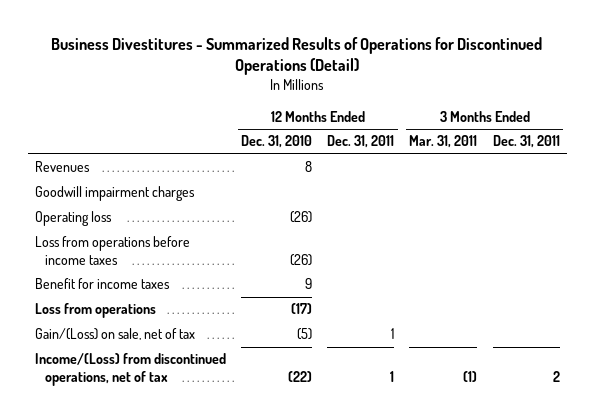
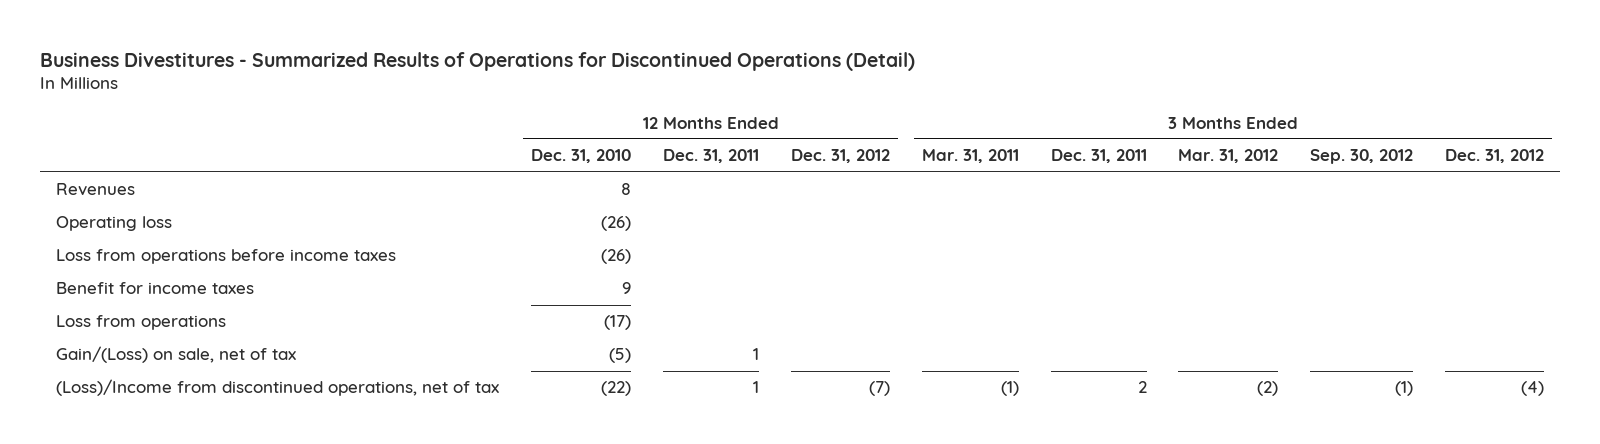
none -> [790,149,890,164] Dec. 31, 2012
none -> [1178,149,1279,164] Mar. 31, 2012
none -> [1310,149,1414,165] Sep. 30, 2012
none -> [1445,149,1545,164] Dec. 31, 2012
[35,186,196,202] Goodwill impairment charges -> none
[35,353,227,387] Income/(Loss) from discontinued operations, net of tax -> [56,379,500,397] (Loss)/Income from discontinued operations, net of tax

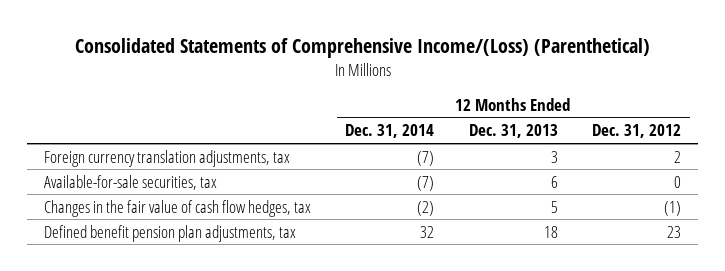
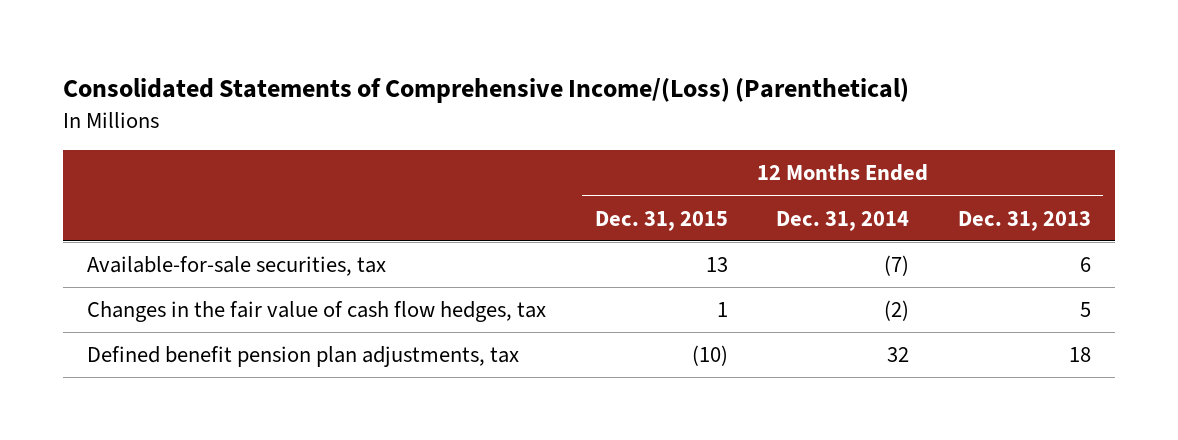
[592,124,682,139] Dec. 31, 2012 -> none
none -> [594,210,728,231] Dec. 31, 2015
[44,149,291,167] Foreign currency translation adjustments, tax -> none

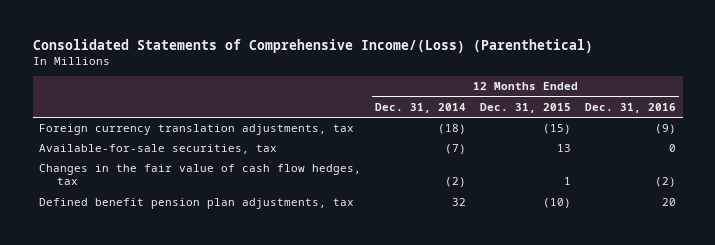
[957,210,1091,231] Dec. 31, 2013 -> none
none -> [584,102,676,113] Dec. 31, 2016
none -> [39,124,355,136] Foreign currency translation adjustments, tax

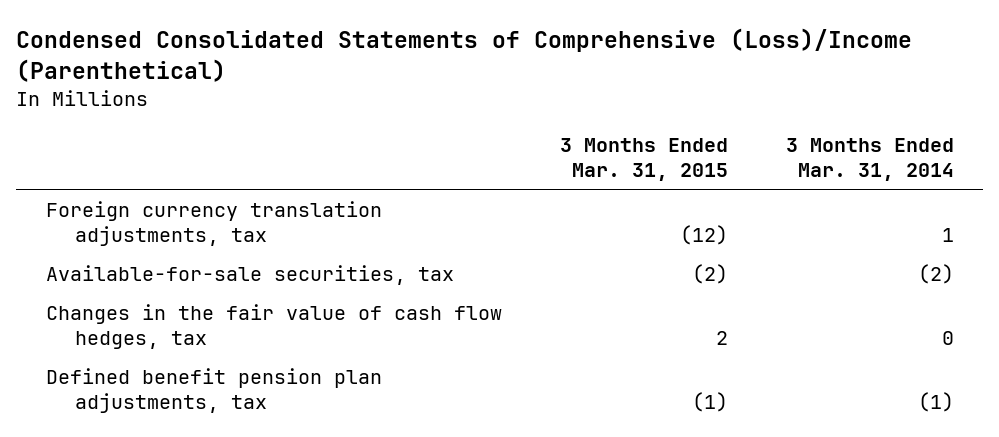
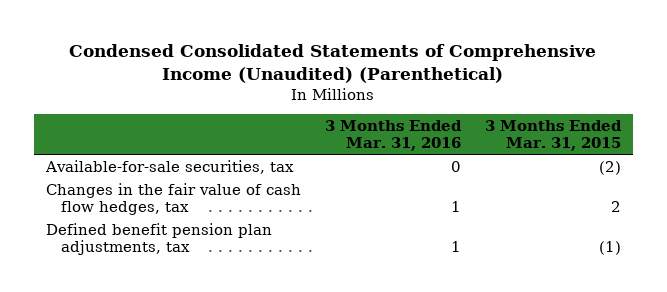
[16,27,913,82] Condensed Consolidated Statements of Comprehensive (Loss)/Income (Parenthetical) -> [69,43,597,83] Condensed Consolidated Statements of Comprehensive Income (Unaudited) (Parenthetical)
[785,138,954,182] 3 Months Ended Mar. 31, 2014 -> none
none -> [324,120,462,152] 3 Months Ended Mar. 31, 2016
[45,200,382,246] Foreign currency translation adjustments, tax -> none

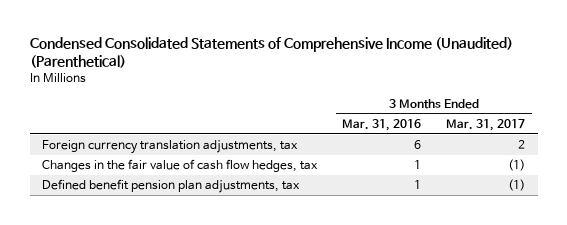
[484,120,622,152] 3 Months Ended Mar. 31, 2015 -> none
none -> [446,118,526,131] Mar. 31, 2017
[44,159,294,174] Available-for-sale securities, tax -> none
none -> [42,140,299,155] Foreign currency translation adjustments, tax

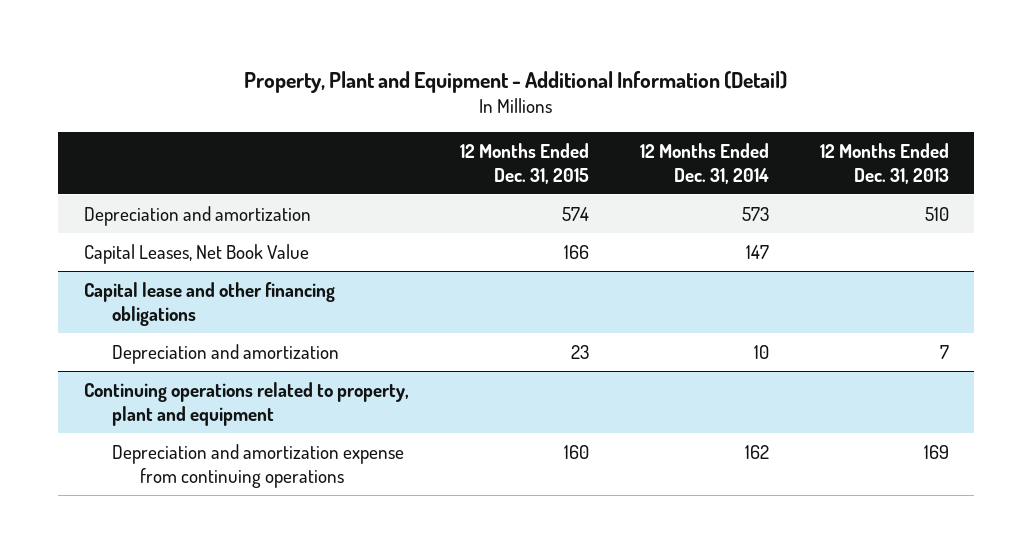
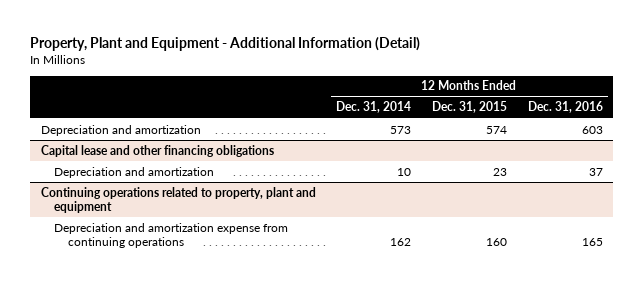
[819,142,949,184] 12 Months Ended Dec. 31, 2013 -> none
none -> [527,101,603,114] Dec. 31, 2016
[83,243,309,264] Capital Leases, Net Book Value -> none

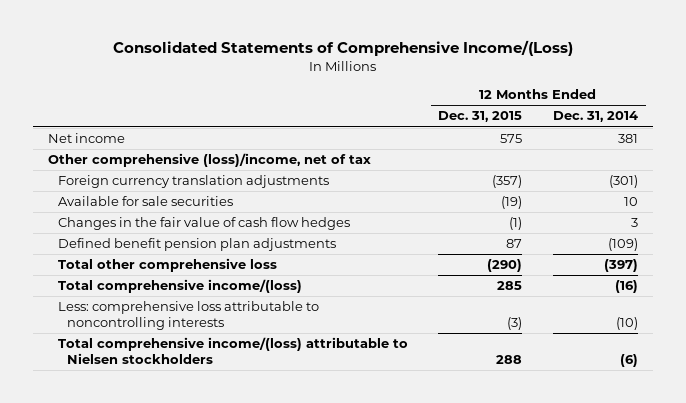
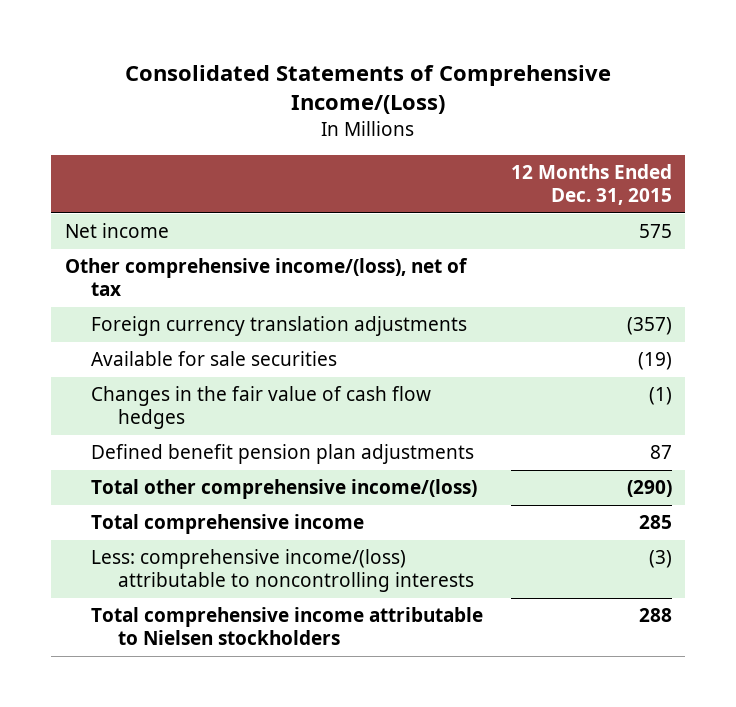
[552,111,638,123] Dec. 31, 2014 -> none
[48,153,372,168] Other comprehensive (loss)/income, net of tax -> [64,258,468,296] Other comprehensive income/(loss), net of tax
[57,258,277,273] Total other comprehensive loss -> [91,479,478,500] Total other comprehensive income/(loss)
[57,279,302,294] Total comprehensive income/(loss) -> [91,514,365,535] Total comprehensive income
[57,301,319,331] Less: comprehensive loss attributable to noncontrolling interests -> [91,549,474,592] Less: comprehensive income/(loss) attributable to noncontrolling interests
[57,337,408,365] Total comprehensive income/(loss) attributable to Nielsen stockholders -> [91,607,484,645] Total comprehensive income attributable to Nielsen stockholders

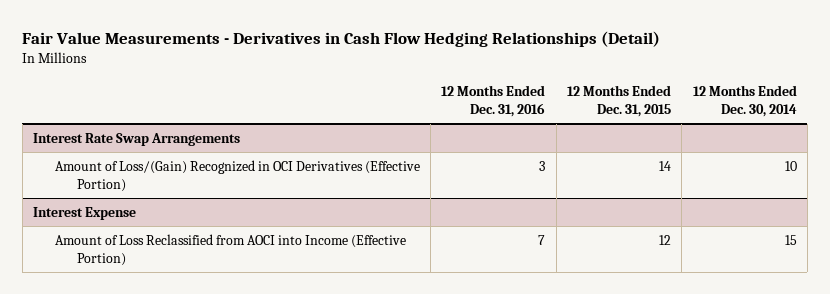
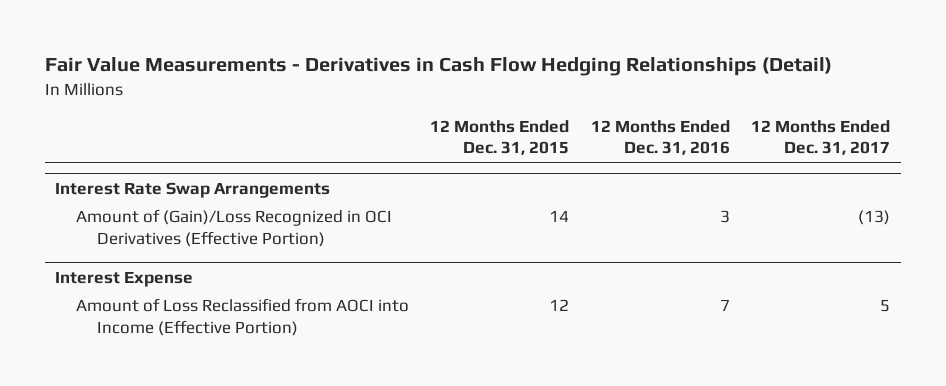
[692,84,797,118] 12 Months Ended Dec. 30, 2014 -> none
none -> [751,119,891,156] 12 Months Ended Dec. 31, 2017
[54,159,420,192] Amount of Loss/(Gain) Recognized in OCI Derivatives (Effective Portion) -> [75,208,392,247] Amount of (Gain)/Loss Recognized in OCI Derivatives (Effective Portion)

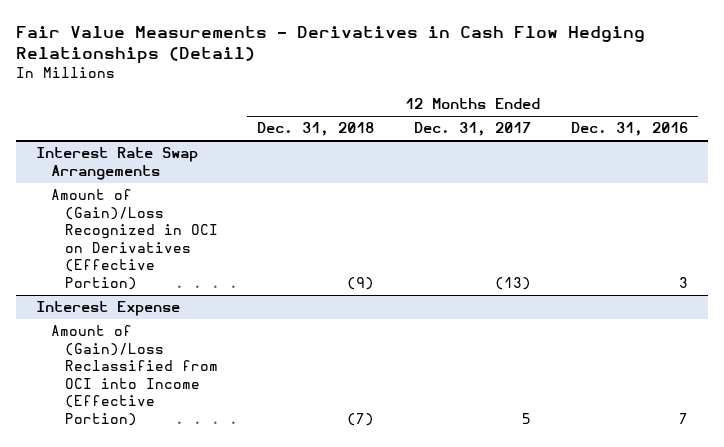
[430,119,570,156] 12 Months Ended Dec. 31, 2015 -> none
none -> [257,122,375,137] Dec. 31, 2018
[75,208,392,247] Amount of (Gain)/Loss Recognized in OCI Derivatives (Effective Portion) -> [50,189,218,290] Amount of (Gain)/Loss Recognized in OCI on Derivatives (Effective Portion)
[75,297,409,336] Amount of Loss Reclassified from AOCI into Income (Effective Portion) -> [50,325,218,426] Amount of (Gain)/Loss Reclassified from OCI into Income (Effective Portion)

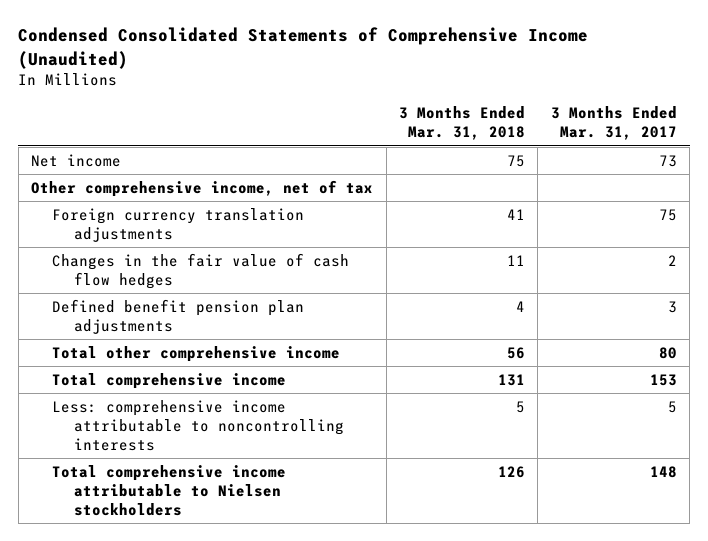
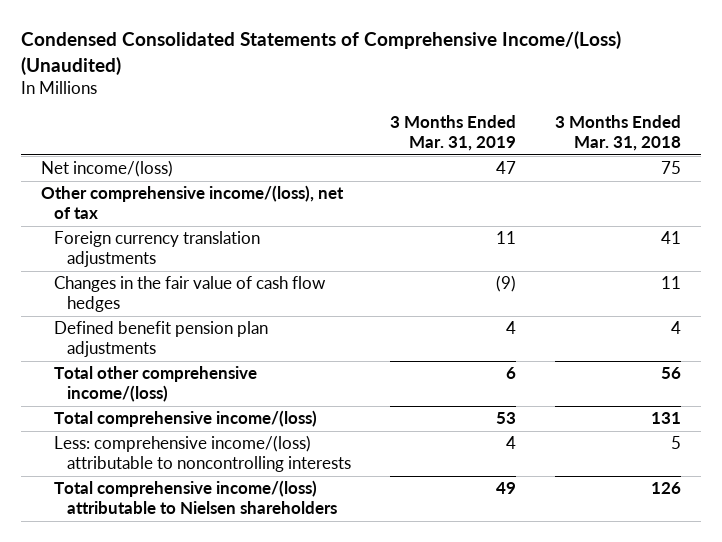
[18,27,589,69] Condensed Consolidated Statements of Comprehensive Income (Unaudited) -> [21,31,622,75] Condensed Consolidated Statements of Comprehensive Income/(Loss) (Unaudited)
[550,106,677,141] 3 Months Ended Mar. 31, 2017 -> none
none -> [390,115,517,152] 3 Months Ended Mar. 31, 2019
[31,153,122,167] Net income -> [40,160,173,178] Net income/(loss)
[31,179,374,197] Other comprehensive income, net of tax -> [40,185,344,220] Other comprehensive income/(loss), net of tax
[52,345,341,362] Total other comprehensive income -> [53,366,257,403] Total other comprehensive income/(loss)
[52,372,287,389] Total comprehensive income -> [53,410,317,428] Total comprehensive income/(loss)
[52,399,344,451] Less: comprehensive income attributable to noncontrolling interests -> [53,435,351,473] Less: comprehensive income/(loss) attributable to noncontrolling interests
[52,464,287,516] Total comprehensive income attributable to Nielsen stockholders -> [53,480,337,515] Total comprehensive income/(loss) attributable to Nielsen shareholders

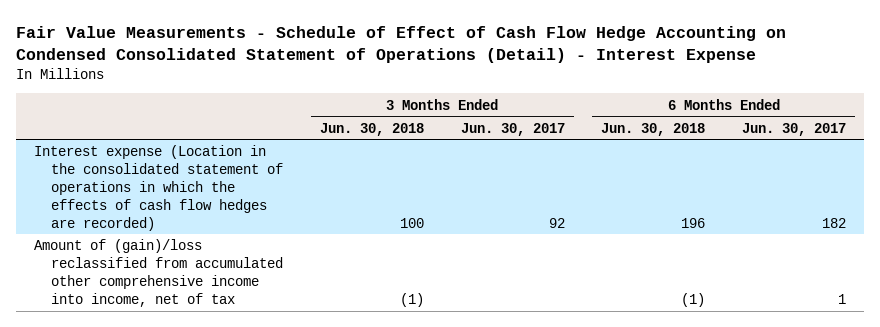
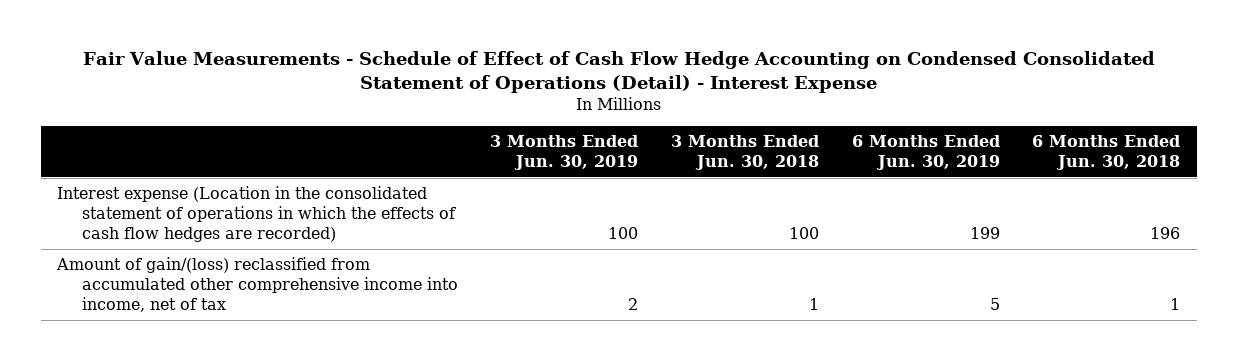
[460,122,565,136] Jun. 30, 2017 -> none
[742,122,847,136] Jun. 30, 2017 -> none
none -> [490,134,639,170] 3 Months Ended Jun. 30, 2019
none -> [851,134,1000,170] 6 Months Ended Jun. 30, 2019
[34,239,284,307] Amount of (gain)/loss reclassified from accumulated other comprehensive income into income, net of tax -> [56,257,458,312] Amount of gain/(loss) reclassified from accumulated other comprehensive income into income, net of tax
[399,292,424,307] (1) -> [808,297,819,310] 1
[681,292,706,307] (1) -> [1170,297,1181,310] 1

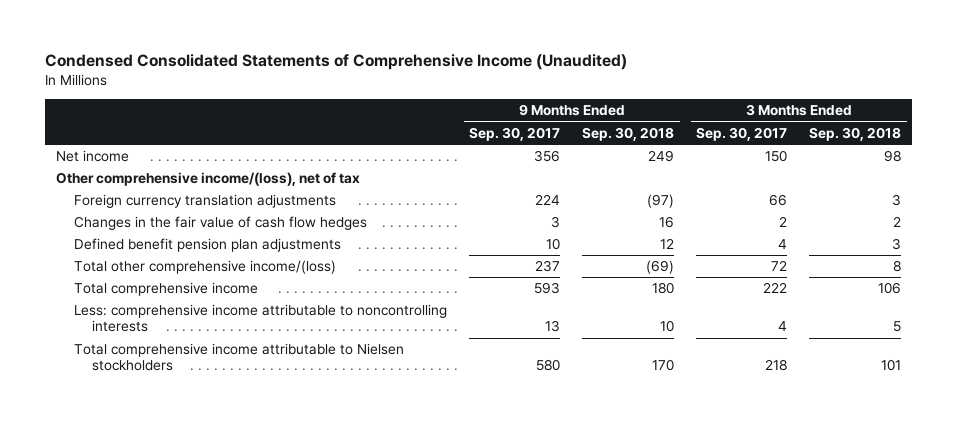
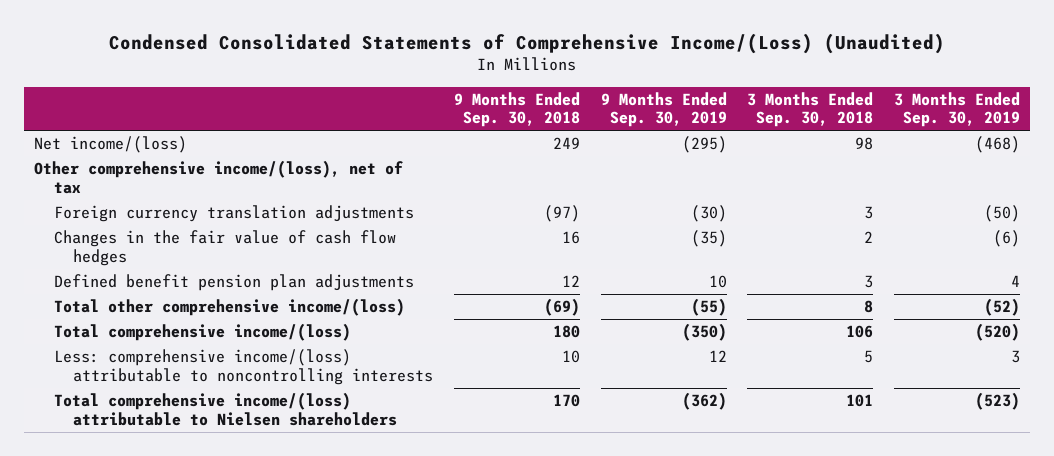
[44,54,627,71] Condensed Consolidated Statements of Comprehensive Income (Unaudited) -> [109,32,946,54] Condensed Consolidated Statements of Comprehensive Income/(Loss) (Unaudited)
[469,126,561,141] Sep. 30, 2017 -> none
[696,126,788,141] Sep. 30, 2017 -> none
none -> [600,91,727,128] 9 Months Ended Sep. 30, 2019
none -> [894,91,1021,128] 3 Months Ended Sep. 30, 2019
[55,150,129,163] Net income -> [34,136,188,154] Net income/(loss)
[74,282,259,297] Total comprehensive income -> [53,323,351,342] Total comprehensive income/(loss)
[74,304,448,333] Less: comprehensive income attributable to noncontrolling interests -> [53,349,434,385] Less: comprehensive income/(loss) attributable to noncontrolling interests
[74,343,405,372] Total comprehensive income attributable to Nielsen stockholders -> [53,392,398,426] Total comprehensive income/(loss) attributable to Nielsen shareholders

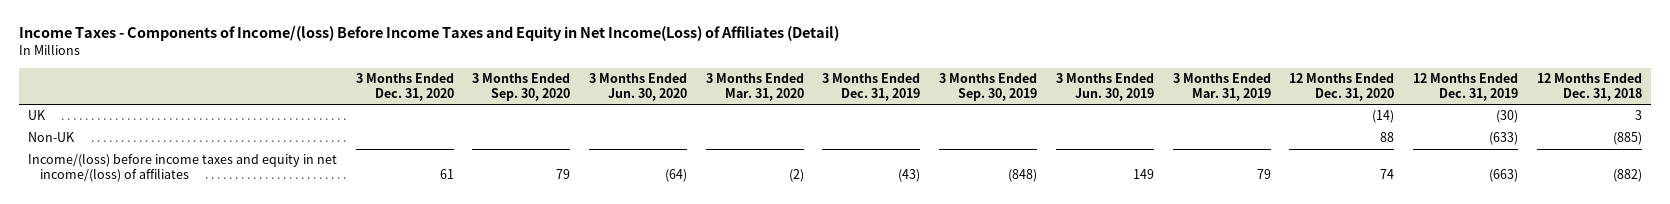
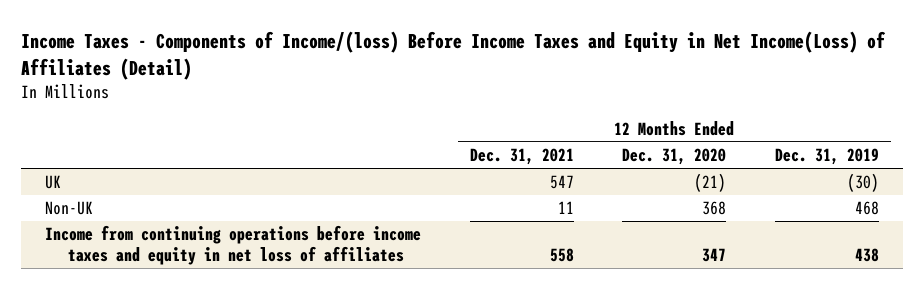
[355,73,454,102] 3 Months Ended Dec. 31, 2020 -> none
[472,73,571,102] 3 Months Ended Sep. 30, 2020 -> none
[589,73,688,102] 3 Months Ended Jun. 30, 2020 -> none
[705,73,804,102] 3 Months Ended Mar. 31, 2020 -> none
[822,73,921,102] 3 Months Ended Dec. 31, 2019 -> none
[939,73,1038,102] 3 Months Ended Sep. 30, 2019 -> none
[1055,73,1154,102] 3 Months Ended Jun. 30, 2019 -> none
[1172,73,1271,102] 3 Months Ended Mar. 31, 2019 -> none
[1536,73,1642,102] 12 Months Ended Dec. 31, 2018 -> none
none -> [469,148,574,166] Dec. 31, 2021
[1372,110,1395,124] (14) -> [694,173,727,193] (21)
[1380,132,1395,143] 88 -> [702,201,727,216] 368
[1488,132,1518,146] (633) -> [854,201,879,216] 468
[28,153,338,183] Income/(loss) before income taxes and equity in net income/(loss) of affiliates -> [45,225,422,265] Income from continuing operations before income taxes and equity in net loss of affiliates
[1380,169,1395,180] 74 -> [702,247,727,262] 347
[1488,169,1518,183] (663) -> [854,247,879,262] 438

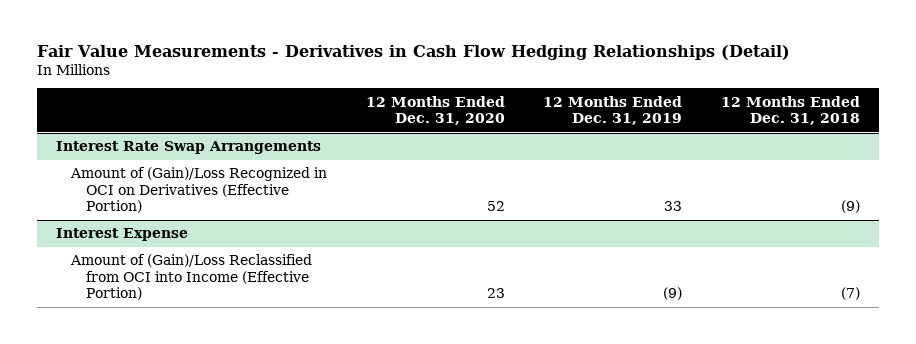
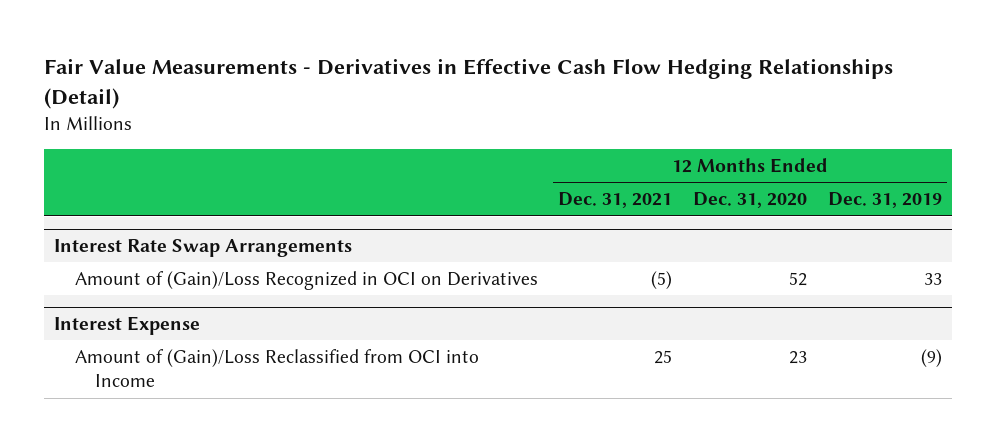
[36,45,790,61] Fair Value Measurements - Derivatives in Cash Flow Hedging Relationships (Detail) -> [43,57,893,109] Fair Value Measurements - Derivatives in Effective Cash Flow Hedging Relationships (Detail)
[720,95,860,126] 12 Months Ended Dec. 31, 2018 -> none
none -> [558,192,673,209] Dec. 31, 2021
[69,167,327,214] Amount of (Gain)/Loss Recognized in OCI on Derivatives (Effective Portion) -> [74,270,538,290] Amount of (Gain)/Loss Recognized in OCI on Derivatives
[69,254,312,301] Amount of (Gain)/Loss Reclassified from OCI into Income (Effective Portion) -> [74,348,479,388] Amount of (Gain)/Loss Reclassified from OCI into Income

